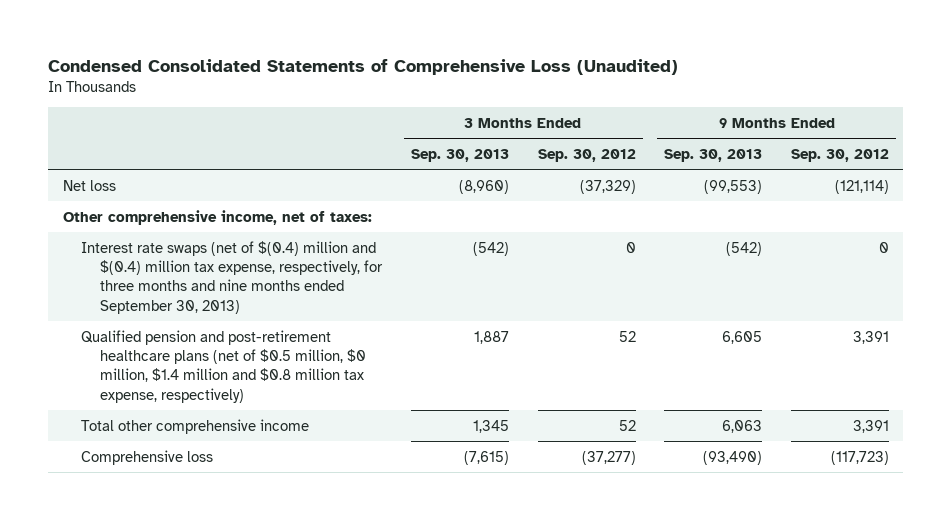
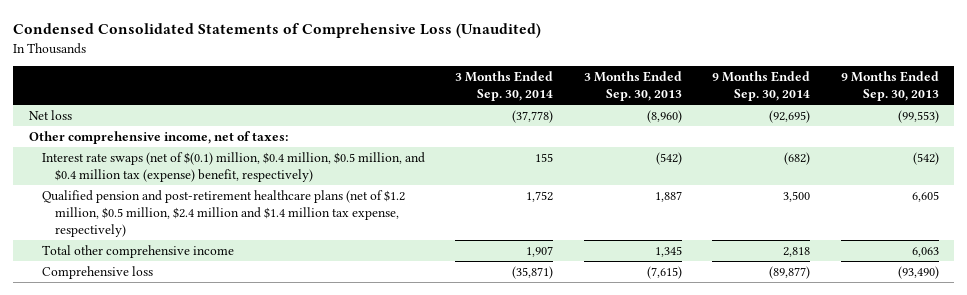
[537,148,636,162] Sep. 30, 2012 -> none
[790,148,889,162] Sep. 30, 2012 -> none
none -> [455,71,554,102] 3 Months Ended Sep. 30, 2014
none -> [712,71,811,102] 9 Months Ended Sep. 30, 2014
[81,240,384,314] Interest rate swaps (net of $(0.4) million and $(0.4) million tax expense, respectively, for three months and nine months ended September 30, 2013) -> [41,152,425,182] Interest rate swaps (net of $(0.1) million, $0.4 million, $0.5 million, and $0.4 million tax (expense) benefit, respectively)
[81,329,367,403] Qualified pension and post-retirement healthcare plans (net of $0.5 million, $0 million, $1.4 million and $0.8 million tax expense, respectively) -> [41,190,405,237] Qualified pension and post-retirement healthcare plans (net of $1.2 million, $0.5 million, $2.4 million and $1.4 million tax expense, respectively)

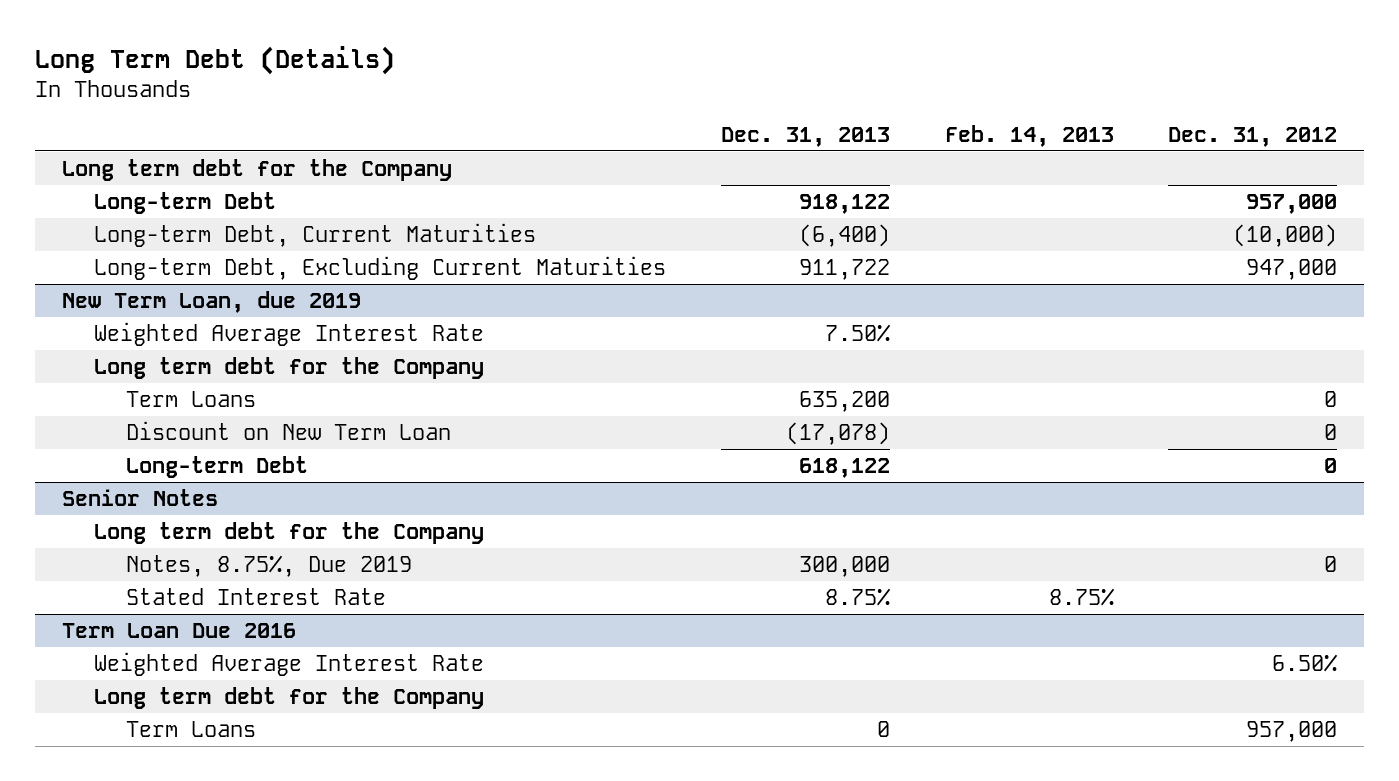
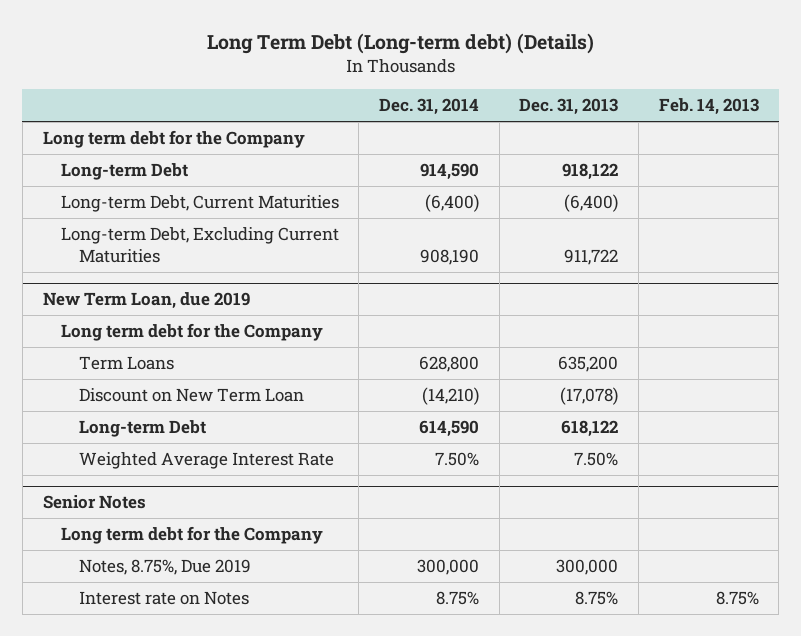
[34,46,395,76] Long Term Debt (Details) -> [206,32,594,54] Long Term Debt (Long-term debt) (Details)
[1168,126,1338,147] Dec. 31, 2012 -> none
none -> [379,98,480,116] Dec. 31, 2014
[94,321,485,346] Weighted Average Interest Rate -> [78,452,334,470] Weighted Average Interest Rate
[62,622,297,638] Term Loan Due 2016 -> none
[94,651,485,676] Weighted Average Interest Rate -> none
[94,686,485,709] Long term debt for the Company -> none
[126,720,257,737] Term Loans -> none
[126,587,387,605] Stated Interest Rate -> [78,591,249,606] Interest rate on Notes

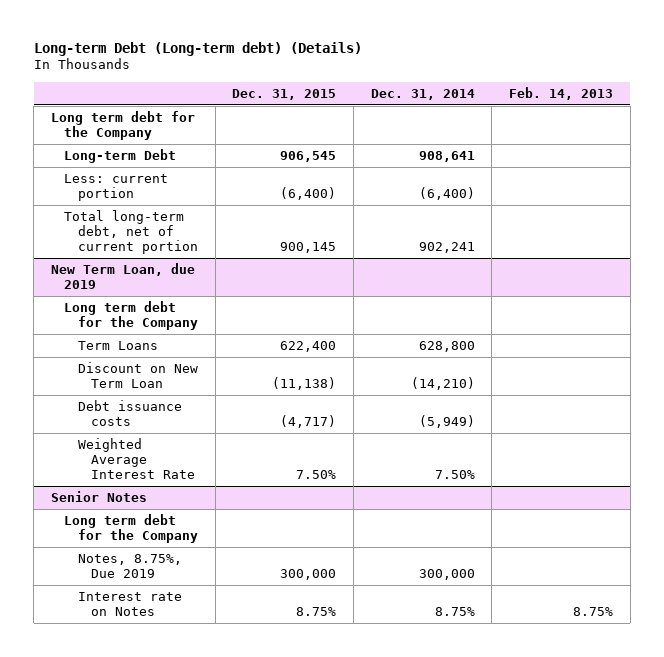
[206,32,594,54] Long Term Debt (Long-term debt) (Details) -> [33,41,362,56] Long-term Debt (Long-term debt) (Details)
[519,98,619,116] Dec. 31, 2013 -> none
none -> [232,88,337,100] Dec. 31, 2015
[420,163,480,181] 914,590 -> [418,151,475,163] 908,641
[60,195,339,213] Long-term Debt, Current Maturities -> [64,174,169,201] Less: current portion
[60,227,339,264] Long-term Debt, Excluding Current Maturities -> [64,210,198,254] Total long-term debt, net of current portion
[420,249,480,266] 908,190 -> [418,241,475,253] 902,241
[78,420,206,438] Long-term Debt -> none
none -> [77,400,182,426] Debt issuance costs

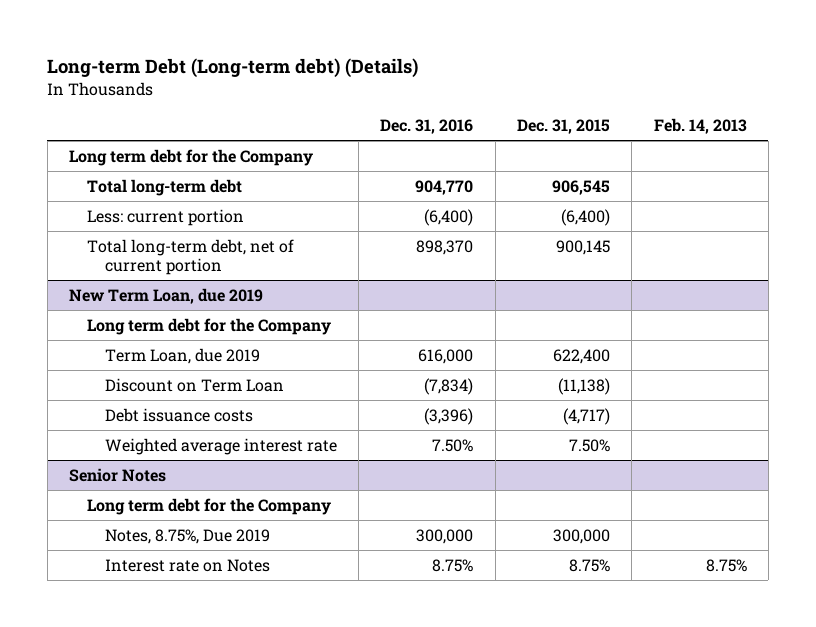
[370,88,475,100] Dec. 31, 2014 -> none
none -> [380,119,474,135] Dec. 31, 2016
[64,149,177,164] Long-term Debt -> [87,178,243,196] Total long-term debt
[77,341,158,351] Term Loans -> [104,347,260,364] Term Loan, due 2019
[77,362,198,388] Discount on New Term Loan -> [104,377,284,392] Discount on Term Loan
[77,438,196,479] Weighted Average Interest Rate -> [104,437,337,455] Weighted average interest rate

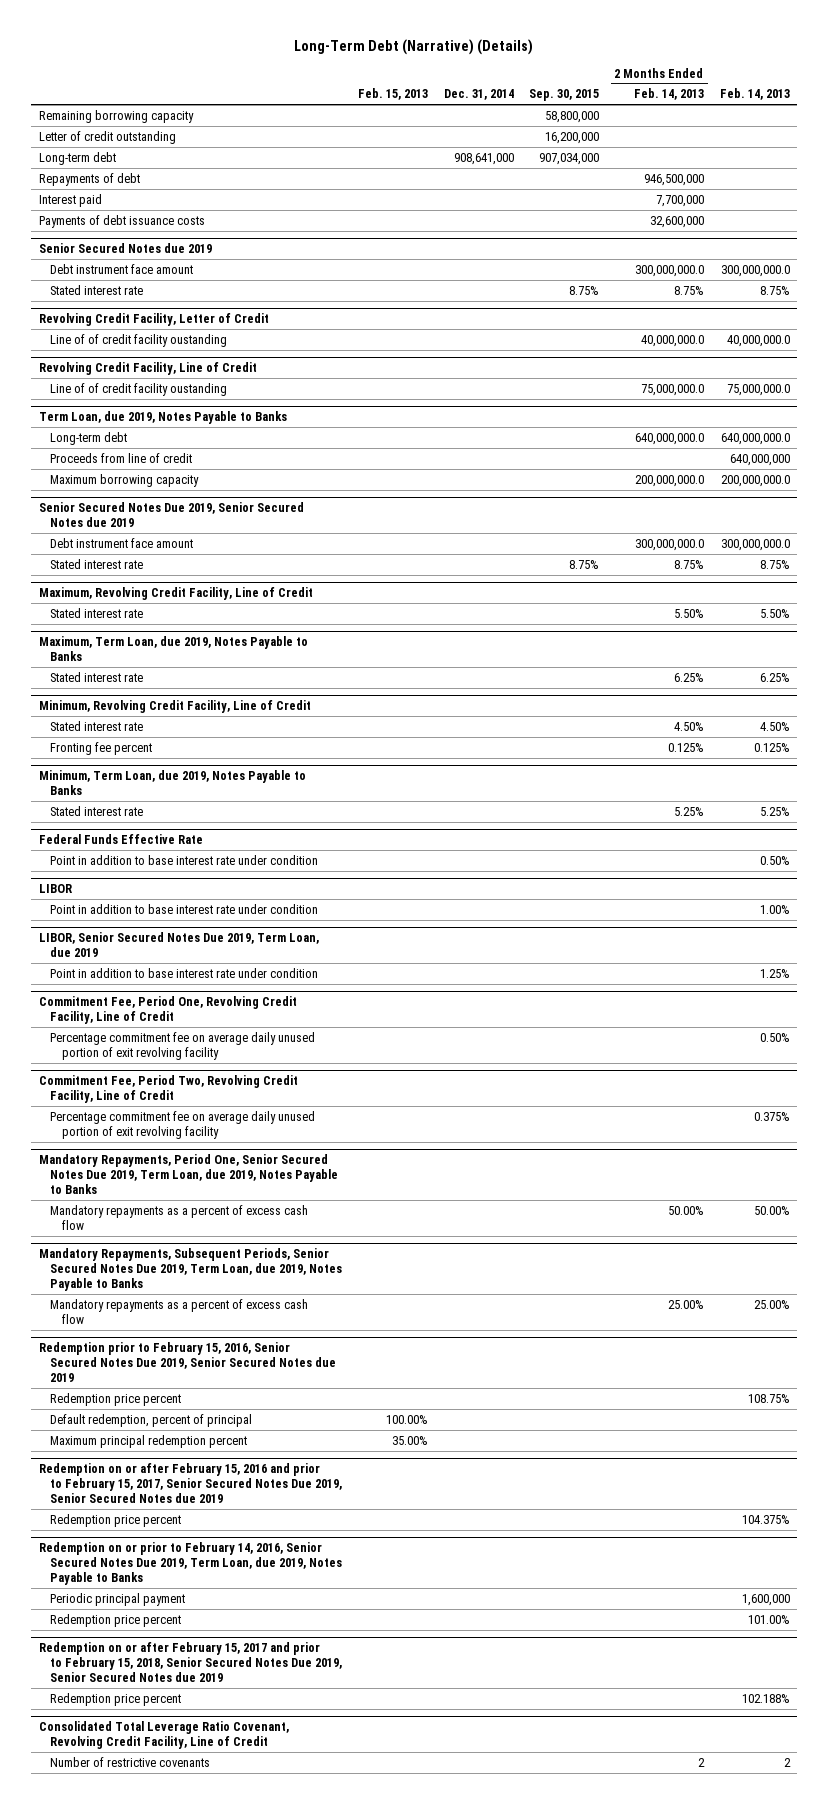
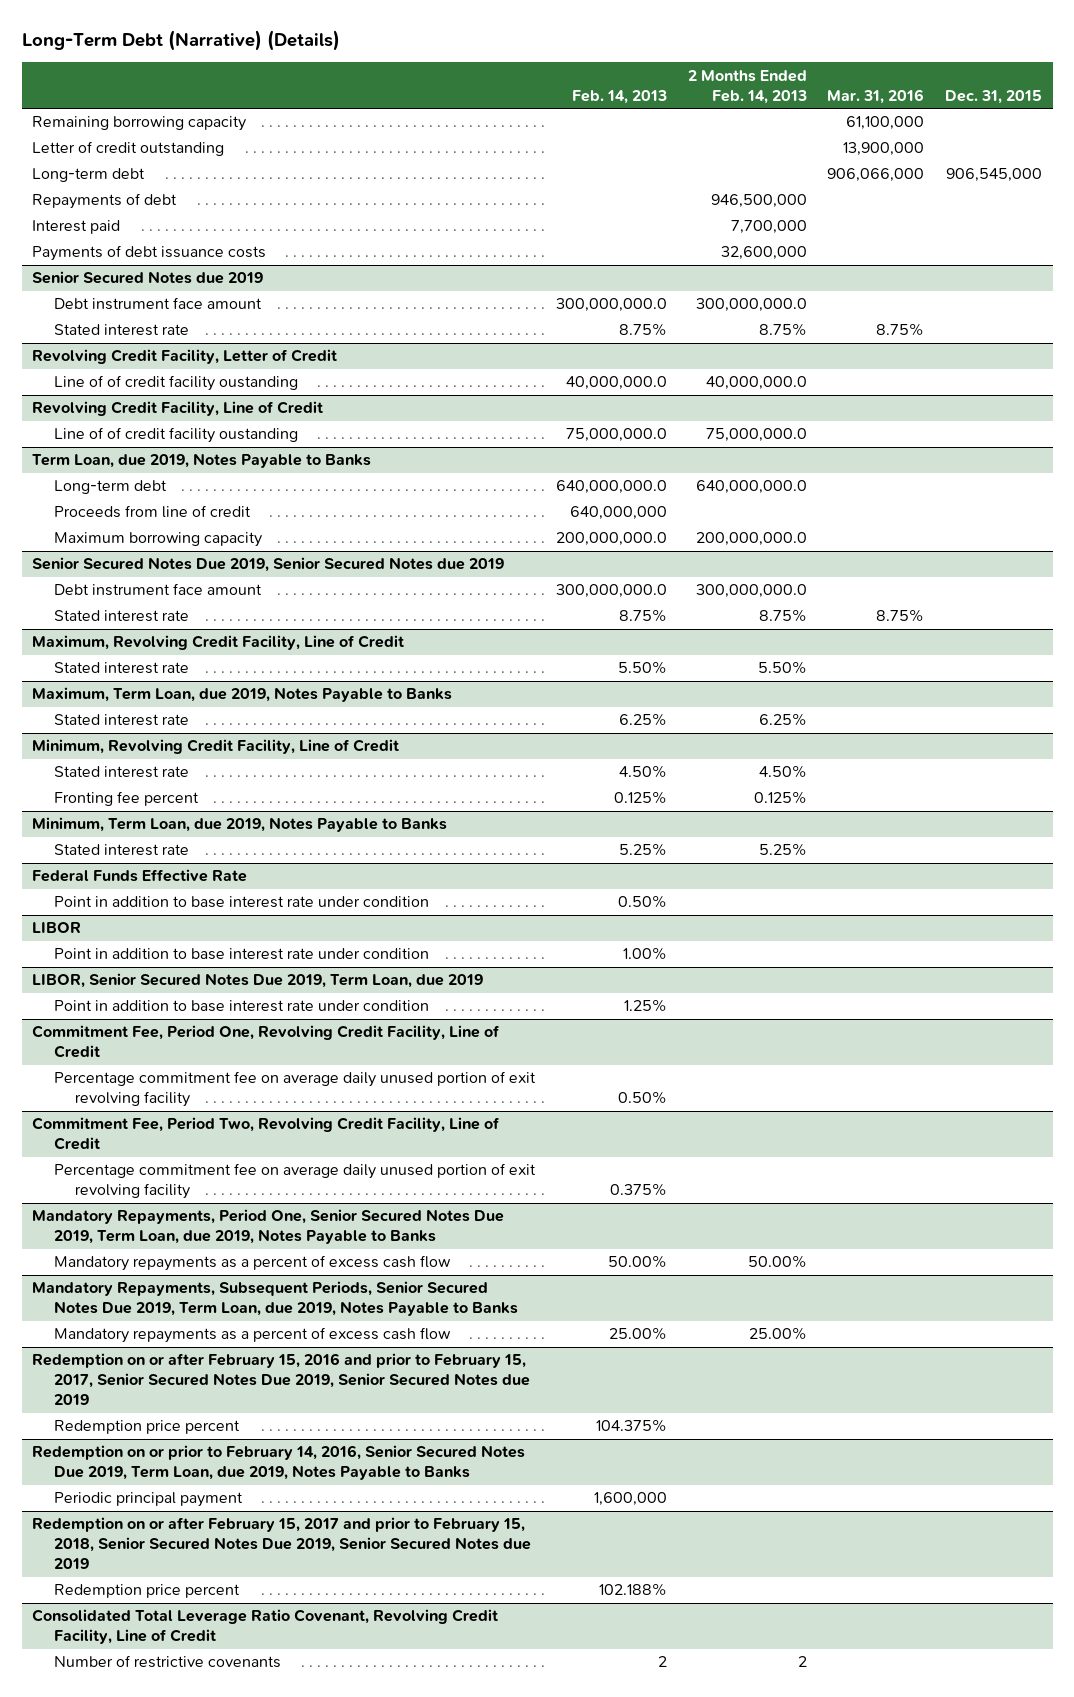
[358,88,429,101] Feb. 15, 2013 -> none
[443,89,514,101] Dec. 31, 2014 -> none
[529,89,600,102] Sep. 30, 2015 -> none
none -> [827,88,925,104] Mar. 31, 2016
none -> [945,89,1043,104] Dec. 31, 2015
[39,1342,337,1382] Redemption prior to February 15, 2016, Senior Secured Notes Due 2019, Senior Secured Notes due 2019 -> none
[50,1392,182,1406] Redemption price percent -> none
[50,1413,253,1427] Default redemption, percent of principal -> none
[50,1434,248,1448] Maximum principal redemption percent -> none
[50,1613,182,1627] Redemption price percent -> none

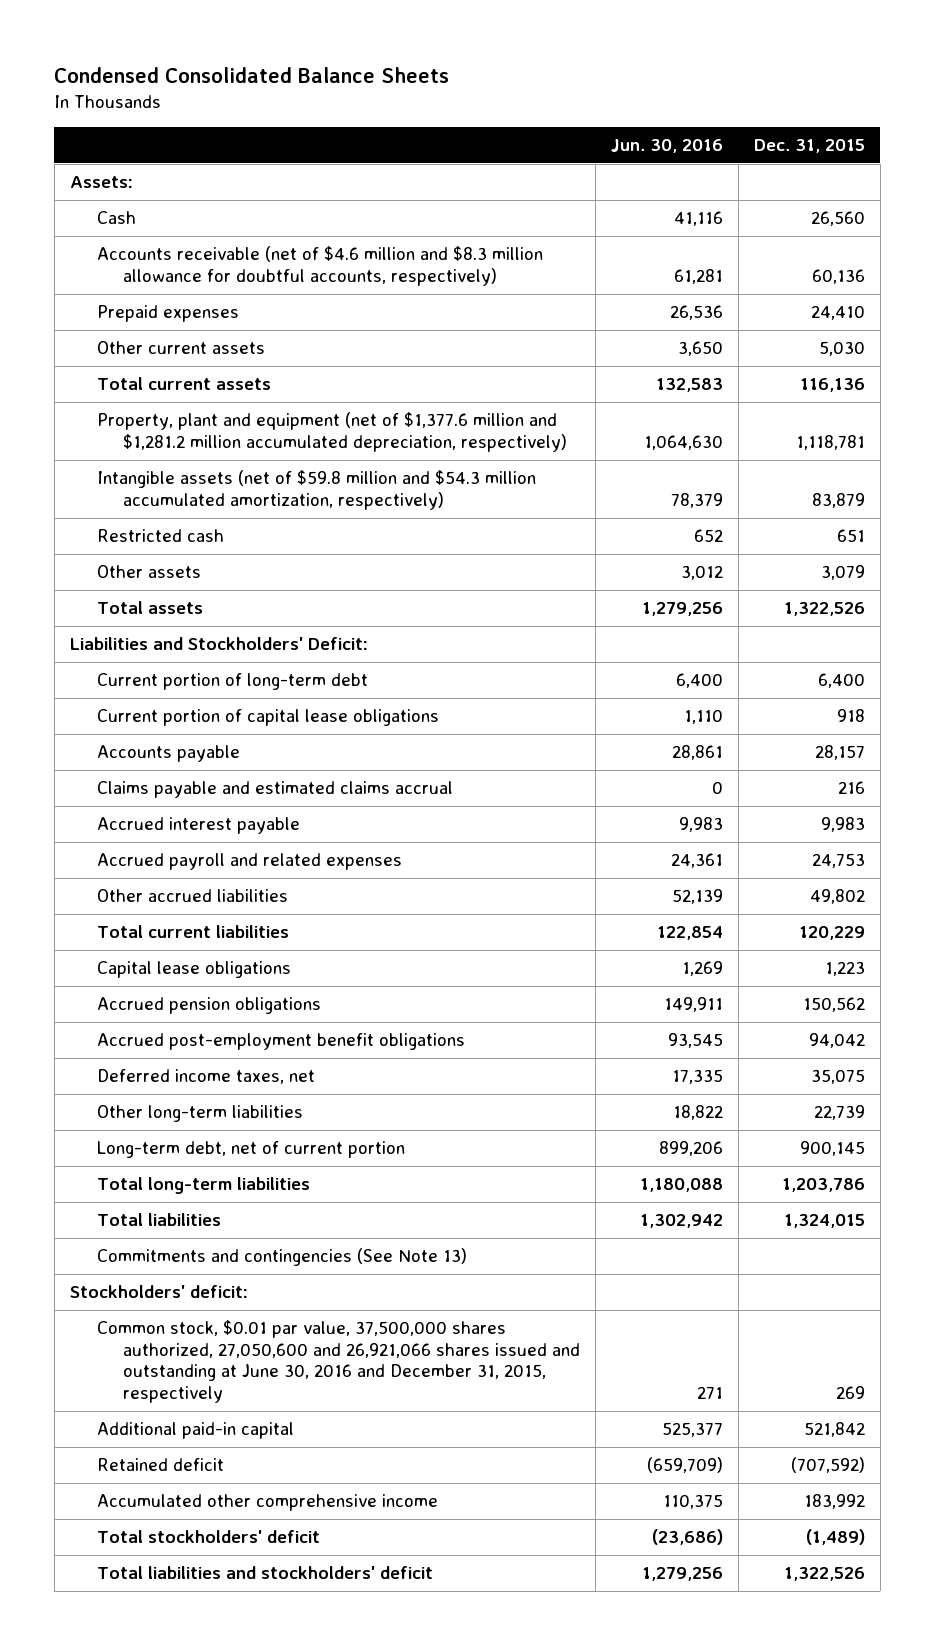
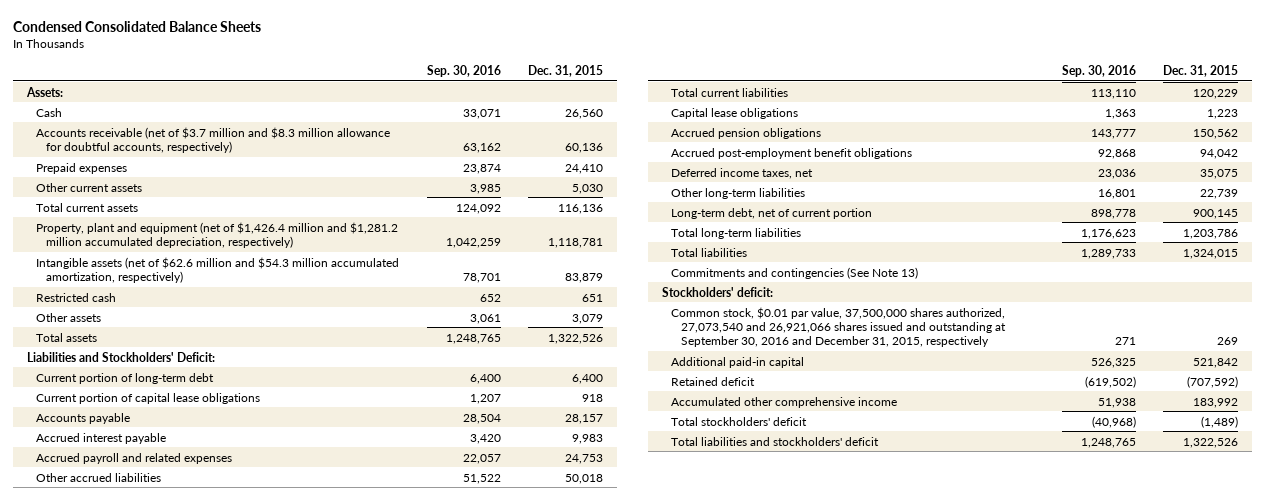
[611,138,724,153] Jun. 30, 2016 -> none
none -> [426,65,501,78] Sep. 30, 2016
[96,246,543,286] Accounts receivable (net of $4.6 million and $8.3 million allowance for doubtful accounts, respectively) -> [36,126,391,153] Accounts receivable (net of $3.7 million and $8.3 million allowance for doubtful accounts, respectively)
[96,412,568,452] Property, plant and equipment (net of $1,377.6 million and $1,281.2 million accumulated depreciation, respectively) -> [36,221,399,248] Property, plant and equipment (net of $1,426.4 million and $1,281.2 million accumulated depreciation, respectively)
[96,470,536,510] Intangible assets (net of $59.8 million and $54.3 million accumulated amortization, respectively) -> [36,256,400,283] Intangible assets (net of $62.6 million and $54.3 million accumulated amortization, respectively)
[96,781,453,799] Claims payable and estimated claims accrual -> none
[809,889,865,905] 49,802 -> [565,473,604,484] 50,018
[96,1320,581,1403] Common stock, $0.01 par value, 37,500,000 shares authorized, 27,050,600 and 26,921,066 shares issued and outstanding at June 30, 2016 and December 31, 2015, respectively -> [671,306,1006,348] Common stock, $0.01 par value, 37,500,000 shares authorized, 27,073,540 and 26,921,066 shares issued and outstanding at September 30, 2016 and December 31, 2015, respectively

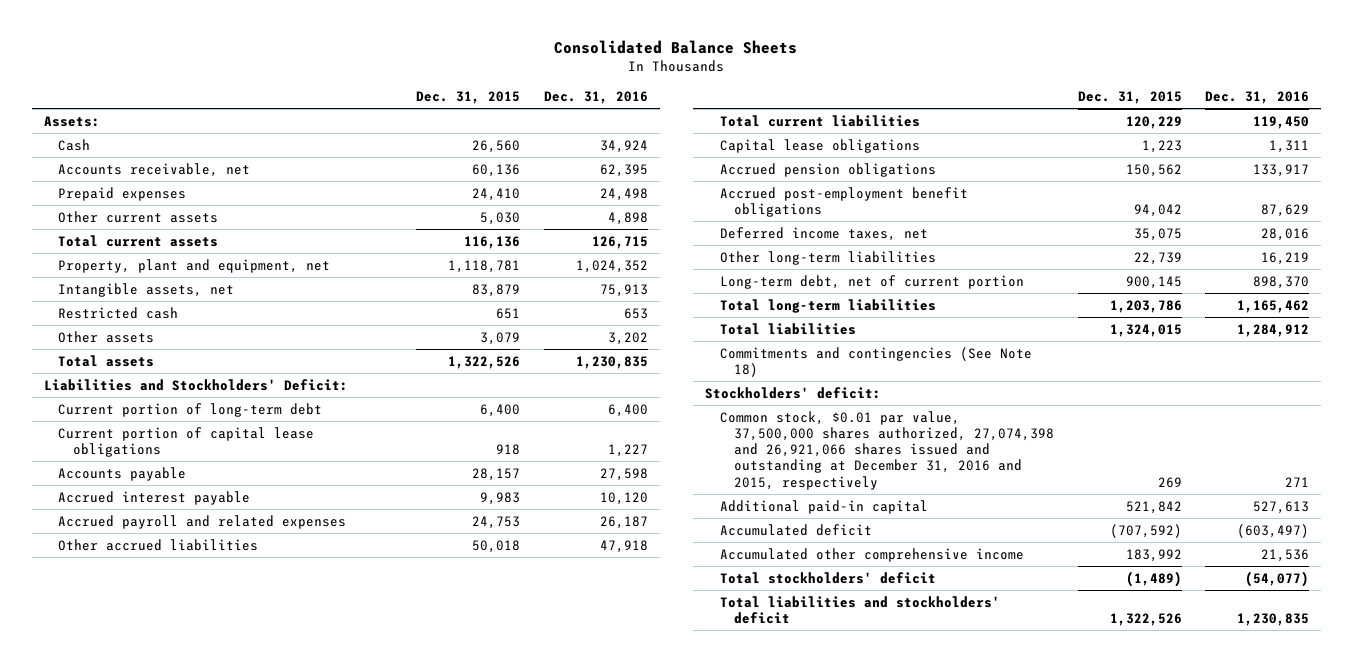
[12,20,261,32] Condensed Consolidated Balance Sheets -> [554,39,798,54] Consolidated Balance Sheets
[426,65,501,78] Sep. 30, 2016 -> none
none -> [543,90,648,104] Dec. 31, 2016
[36,126,391,153] Accounts receivable (net of $3.7 million and $8.3 million allowance for doubtful accounts, respectively) -> [58,162,251,177] Accounts receivable, net
[36,221,399,248] Property, plant and equipment (net of $1,426.4 million and $1,281.2 million accumulated depreciation, respectively) -> [58,258,331,273] Property, plant and equipment, net
[36,256,400,283] Intangible assets (net of $62.6 million and $54.3 million accumulated amortization, respectively) -> [58,282,235,297] Intangible assets, net
[671,266,919,279] Commitments and contingencies (See Note 13) -> [719,346,1032,377] Commitments and contingencies (See Note 18)
[671,306,1006,348] Common stock, $0.01 par value, 37,500,000 shares authorized, 27,073,540 and 26,921,066 shares issued and outstanding at September 30, 2016 and December 31, 2015, respectively -> [719,410,1055,490] Common stock, $0.01 par value, 37,500,000 shares authorized, 27,074,398 and 26,921,066 shares issued and outstanding at December 31, 2016 and 2015, respectively
[671,376,756,386] Retained deficit -> [719,523,872,536] Accumulated deficit

